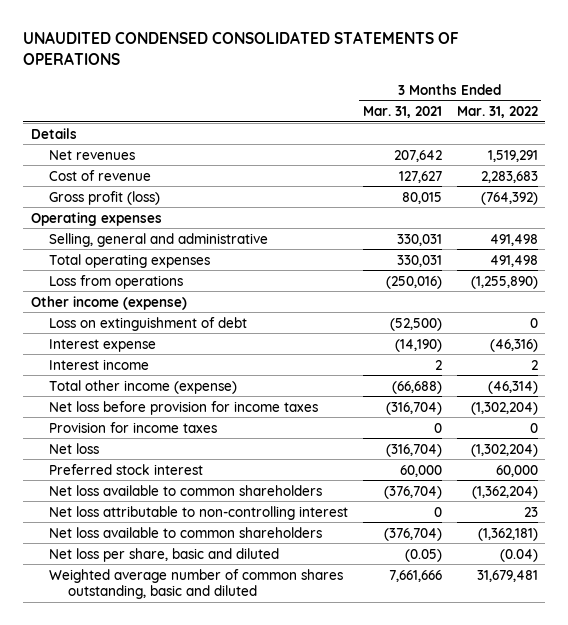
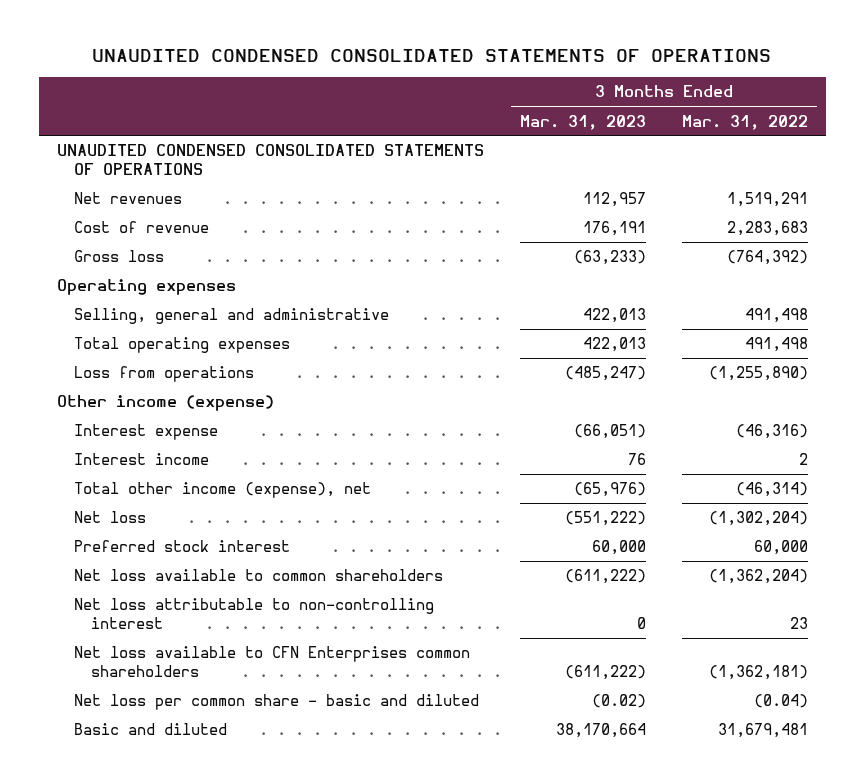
[363,105,443,118] Mar. 31, 2021 -> none
none -> [519,114,646,130] Mar. 31, 2023
[30,127,77,139] Details -> none
none -> [56,144,484,176] UNAUDITED CONDENSED CONSOLIDATED STATEMENTS OF OPERATIONS
[49,190,161,205] Gross profit (loss) -> [73,250,164,263] Gross loss
[49,316,248,331] Loss on extinguishment of debt -> none
[49,400,319,415] Net loss before provision for income taxes -> none
[49,421,218,433] Provision for income taxes -> none
[49,379,238,394] Total other income (expense) -> [73,482,371,499] Total other income (expense), net
[49,526,323,538] Net loss available to common shareholders -> [73,646,470,678] Net loss available to CFN Enterprises common shareholders
[49,547,280,562] Net loss per share, basic and diluted -> [73,694,479,711] Net loss per common share - basic and diluted
[49,568,344,599] Weighted average number of common shares outstanding, basic and diluted -> [73,723,227,736] Basic and diluted

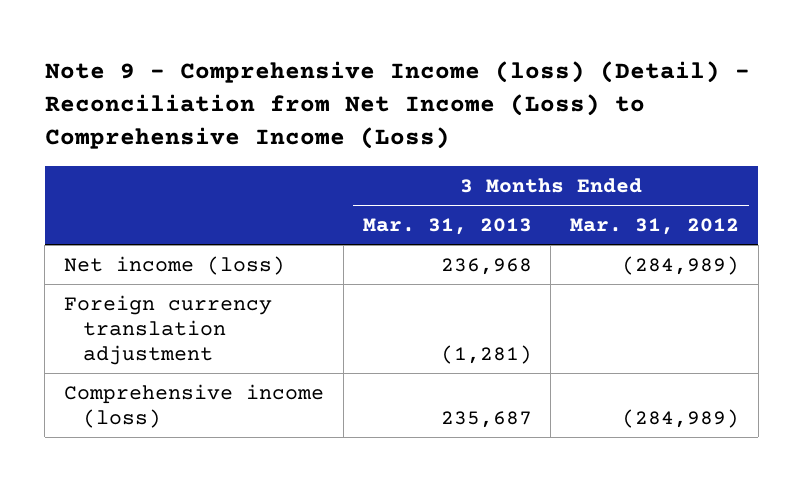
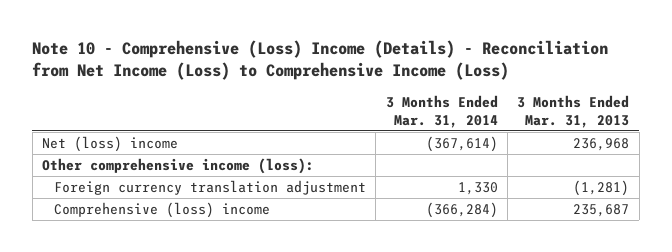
[44,61,750,150] Note 9 - Comprehensive Income (loss) (Detail) - Reconciliation from Net Income (Loss) to Comprehensive Income (Loss) -> [32,40,609,81] Note 10 - Comprehensive (Loss) Income (Details) - Reconciliation from Net Income (Loss) to Comprehensive Income (Loss)
[570,217,740,235] Mar. 31, 2012 -> none
none -> [385,94,498,128] 3 Months Ended Mar. 31, 2014
[64,255,286,275] Net income (loss) -> [42,136,179,153] Net (loss) income
none -> [42,158,315,175] Other comprehensive income (loss):
[64,383,325,428] Comprehensive income (loss) -> [53,202,270,219] Comprehensive (loss) income

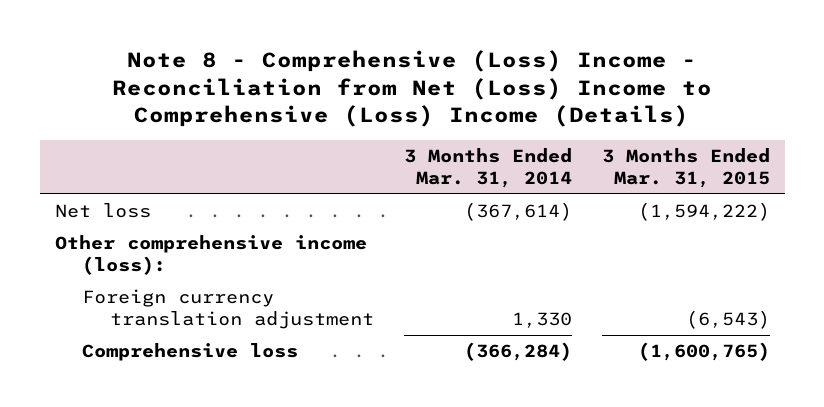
[32,40,609,81] Note 10 - Comprehensive (Loss) Income (Details) - Reconciliation from Net Income (Loss) to Comprehensive Income (Loss) -> [112,50,713,128] Note 8 - Comprehensive (Loss) Income - Reconciliation from Net (Loss) Income to Comprehensive (Loss) Income (Details)
[517,94,630,128] 3 Months Ended Mar. 31, 2013 -> none
none -> [601,148,770,189] 3 Months Ended Mar. 31, 2015
[42,136,179,153] Net (loss) income -> [54,203,151,219] Net loss
[53,202,270,219] Comprehensive (loss) income -> [82,343,299,362] Comprehensive loss

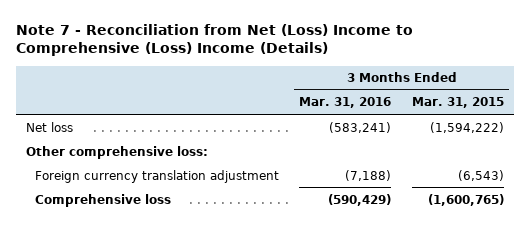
[112,50,713,128] Note 8 - Comprehensive (Loss) Income - Reconciliation from Net (Loss) Income to Comprehensive (Loss) Income (Details) -> [15,23,413,57] Note 7 - Reconciliation from Net (Loss) Income to Comprehensive (Loss) Income (Details)
[403,148,572,189] 3 Months Ended Mar. 31, 2014 -> none
none -> [299,97,392,109] Mar. 31, 2016
[54,235,367,275] Other comprehensive income (loss): -> [26,145,209,159] Other comprehensive loss:

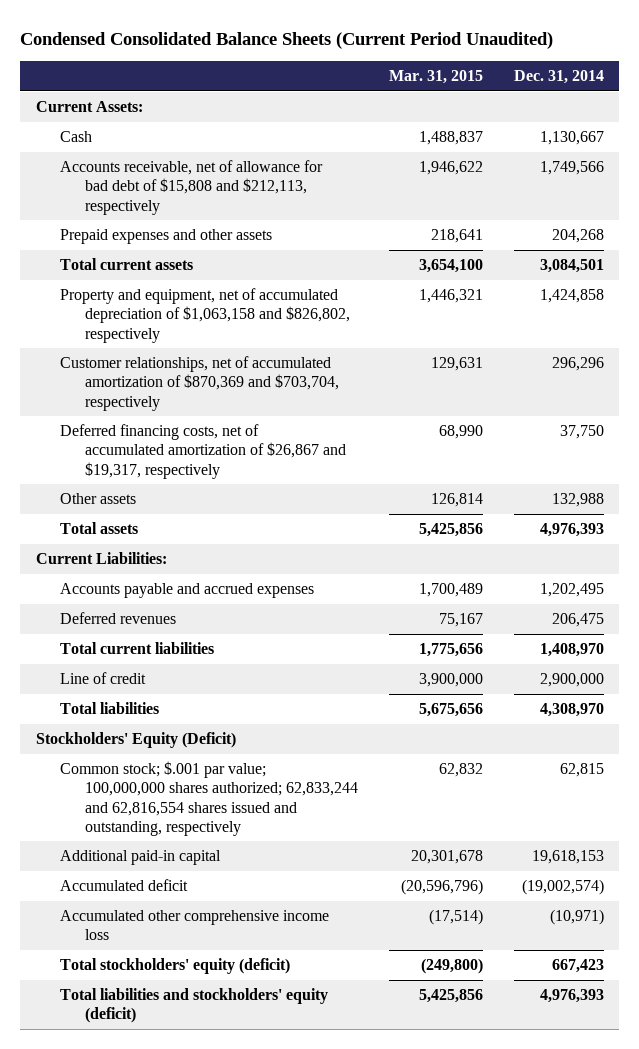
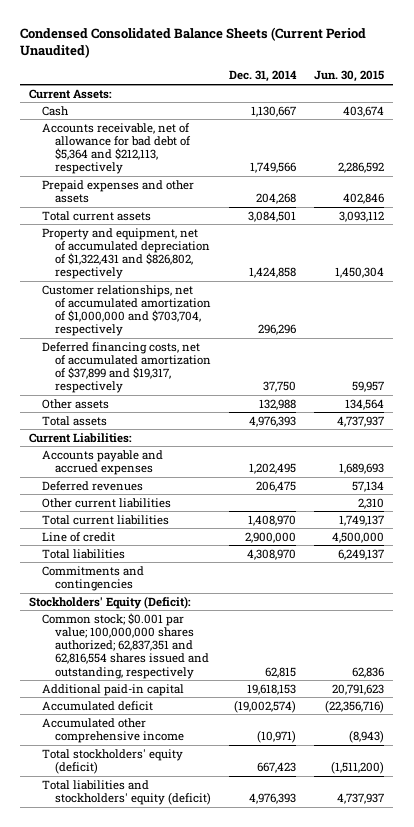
[388,70,483,85] Mar. 31, 2015 -> none
none -> [314,70,385,83] Jun. 30, 2015
[60,160,324,215] Accounts receivable, net of allowance for bad debt of $15,808 and $212,113, respectively -> [42,122,192,175] Accounts receivable, net of allowance for bad debt of $5,364 and $212,113, respectively
[60,288,351,343] Property and equipment, net of accumulated depreciation of $1,063,158 and $826,802, respectively -> [42,227,211,280] Property and equipment, net of accumulated depreciation of $1,322,431 and $826,802, respectively
[60,356,340,411] Customer relationships, net of accumulated amortization of $870,369 and $703,704, respectively -> [42,284,212,337] Customer relationships, net of accumulated amortization of $1,000,000 and $703,704, respectively
[60,424,347,479] Deferred financing costs, net of accumulated amortization of $26,867 and $19,317, respectively -> [42,341,212,394] Deferred financing costs, net of accumulated amortization of $37,899 and $19,317, respectively
none -> [42,497,172,508] Other current liabilities
none -> [42,565,145,591] Commitments and contingencies
[35,732,236,749] Stockholders' Equity (Deficit) -> [29,595,192,609] Stockholders' Equity (Deficit):
[60,761,359,836] Common stock; $.001 par value; 100,000,000 shares authorized; 62,833,244 and 62,816,554 shares issued and outstanding, respectively -> [42,612,210,679] Common stock; $0.001 par value; 100,000,000 shares authorized; 62,837,351 and 62,816,554 shares issued and outstanding, respectively
[60,910,330,941] Accumulated other comprehensive income loss -> [42,717,185,743] Accumulated other comprehensive income

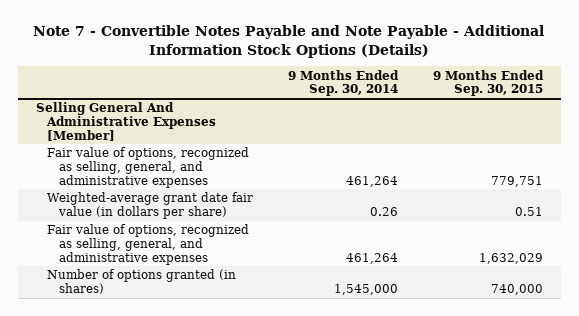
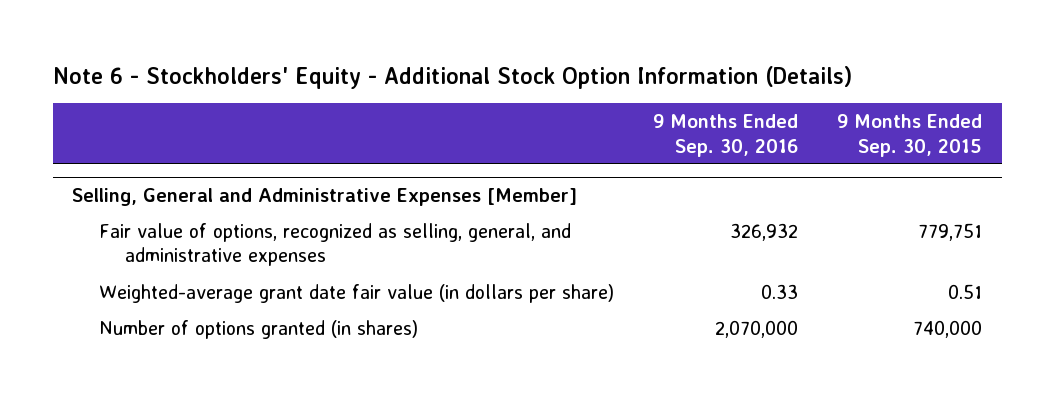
[33,25,545,58] Note 7 - Convertible Notes Payable and Note Payable - Additional Information Stock Options (Details) -> [52,65,852,89] Note 6 - Stockholders' Equity - Additional Stock Option Information (Details)
[288,69,400,97] 9 Months Ended Sep. 30, 2014 -> none
none -> [653,114,799,157] 9 Months Ended Sep. 30, 2016
[35,102,217,141] Selling General And Administrative Expenses [Member] -> [72,188,578,207] Selling, General and Administrative Expenses [Member]
[47,224,250,265] Fair value of options, recognized as selling, general, and administrative expenses -> none

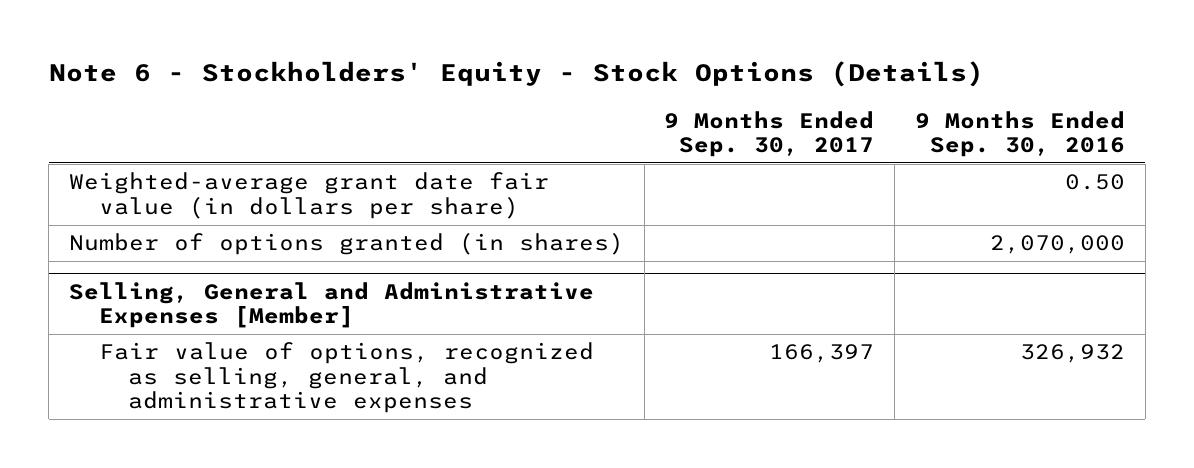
[52,65,852,89] Note 6 - Stockholders' Equity - Additional Stock Option Information (Details) -> [48,61,984,88] Note 6 - Stockholders' Equity - Stock Options (Details)
[837,114,983,157] 9 Months Ended Sep. 30, 2015 -> none
none -> [664,110,875,158] 9 Months Ended Sep. 30, 2017
none -> [69,172,550,219] Weighted-average grant date fair value (in dollars per share)
none -> [69,232,625,256] Number of options granted (in shares)
[98,283,614,303] Weighted-average grant date fair value (in dollars per share) -> none
[98,319,418,339] Number of options granted (in shares) -> none

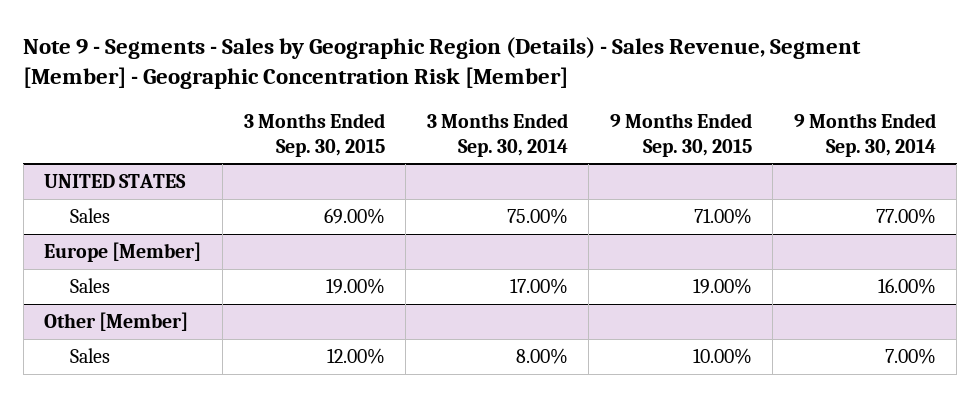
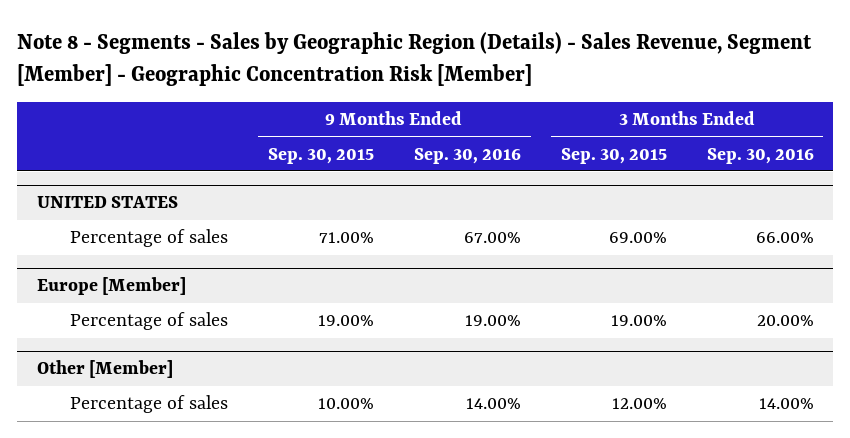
[23,36,862,90] Note 9 - Segments - Sales by Geographic Region (Details) - Sales Revenue, Segment [Member] - Geographic Concentration Risk [Member] -> [16,31,812,87] Note 8 - Segments - Sales by Geographic Region (Details) - Sales Revenue, Segment [Member] - Geographic Concentration Risk [Member]
[426,113,568,157] 3 Months Ended Sep. 30, 2014 -> none
[793,113,936,157] 9 Months Ended Sep. 30, 2014 -> none
none -> [413,147,521,164] Sep. 30, 2016
none -> [706,147,814,164] Sep. 30, 2016
[69,207,110,223] Sales -> [69,229,228,248] Percentage of sales
[69,277,110,293] Sales -> [69,312,228,331] Percentage of sales
[69,347,110,363] Sales -> [69,395,228,414] Percentage of sales

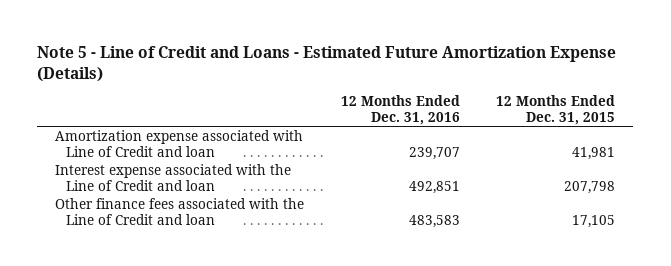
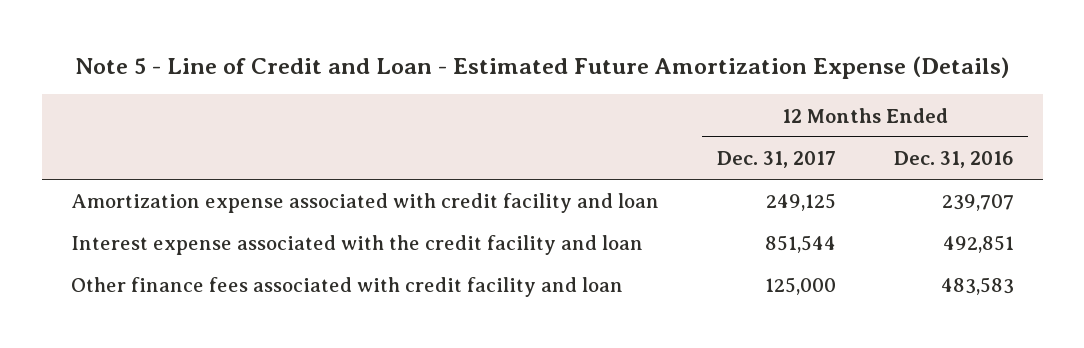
[37,45,617,82] Note 5 - Line of Credit and Loans - Estimated Future Amortization Expense (Details) -> [75,55,1010,79] Note 5 - Line of Credit and Loan - Estimated Future Amortization Expense (Details)
[496,95,616,125] 12 Months Ended Dec. 31, 2015 -> none
none -> [716,150,836,168] Dec. 31, 2017
[55,130,304,157] Amortization expense associated with Line of Credit and loan -> [70,193,659,214] Amortization expense associated with credit facility and loan
[55,164,292,191] Interest expense associated with the Line of Credit and loan -> [70,235,643,256] Interest expense associated with the credit facility and loan
[55,198,305,225] Other finance fees associated with the Line of Credit and loan -> [70,277,623,298] Other finance fees associated with credit facility and loan

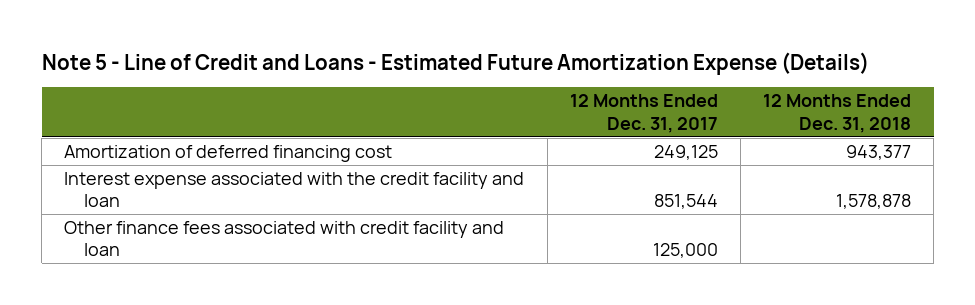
[75,55,1010,79] Note 5 - Line of Credit and Loan - Estimated Future Amortization Expense (Details) -> [41,51,869,75] Note 5 - Line of Credit and Loans - Estimated Future Amortization Expense (Details)
[893,150,1014,168] Dec. 31, 2016 -> none
none -> [762,94,911,133] 12 Months Ended Dec. 31, 2018
[70,193,659,214] Amortization expense associated with credit facility and loan -> [64,145,393,163] Amortization of deferred financing cost

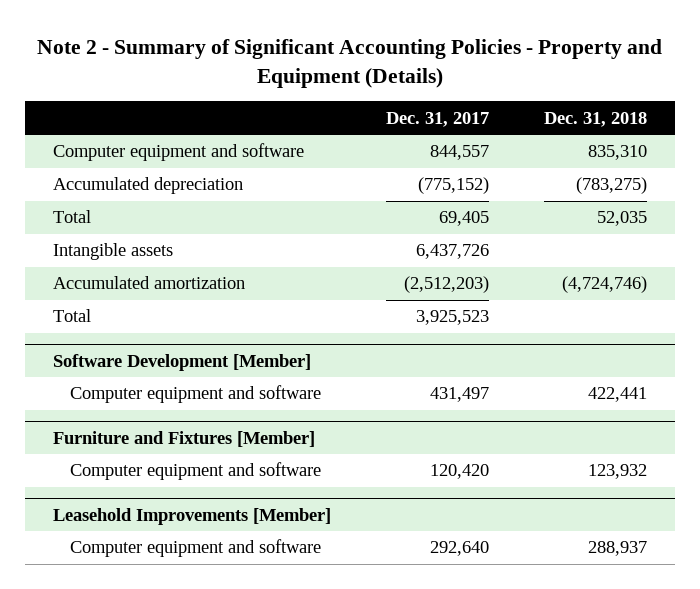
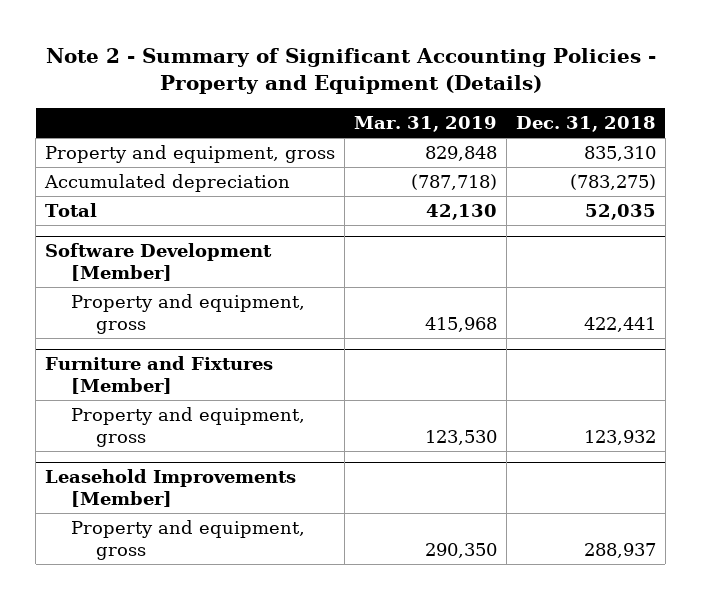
[386,111,490,127] Dec. 31, 2017 -> none
none -> [354,115,498,132] Mar. 31, 2019
[52,143,304,162] Computer equipment and software -> [45,144,336,163] Property and equipment, gross
[52,243,173,261] Intangible assets -> none
[52,276,245,290] Accumulated amortization -> none
[52,309,91,323] Total -> none
[69,385,321,404] Computer equipment and software -> [70,293,305,335] Property and equipment, gross
[69,462,321,481] Computer equipment and software -> [70,406,305,448] Property and equipment, gross
[69,539,321,558] Computer equipment and software -> [70,519,305,561] Property and equipment, gross

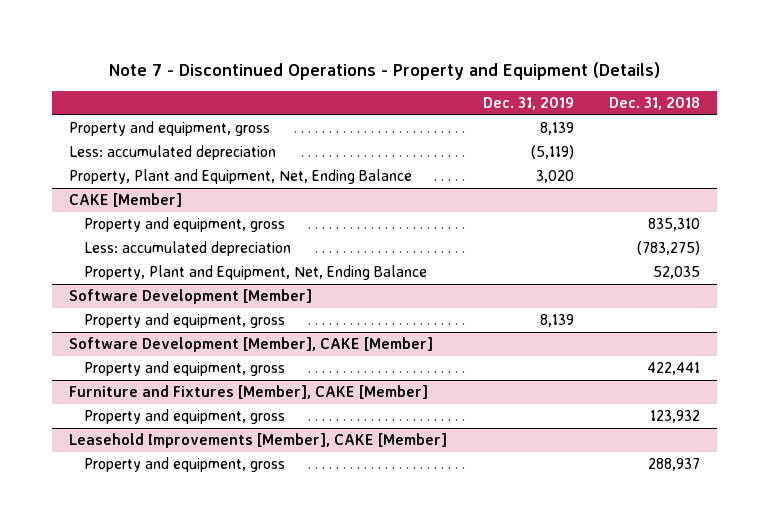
[45,48,656,95] Note 2 - Summary of Significant Accounting Policies - Property and Equipment (Details) -> [108,61,660,80] Note 7 - Discontinued Operations - Property and Equipment (Details)
[354,115,498,132] Mar. 31, 2019 -> none
none -> [482,96,574,110] Dec. 31, 2019
none -> [69,121,271,137] Property and equipment, gross
none -> [69,145,277,161] Less: accumulated depreciation
none -> [69,169,413,185] Property, Plant and Equipment, Net, Ending Balance
none -> [69,193,183,208] CAKE [Member]
[44,173,291,192] Accumulated depreciation -> [84,241,292,257] Less: accumulated depreciation
[45,202,98,217] Total -> [84,265,428,281] Property, Plant and Equipment, Net, Ending Balance
none -> [84,313,286,329] Property and equipment, gross
none -> [69,337,434,353] Software Development [Member], CAKE [Member]
[45,356,274,395] Furniture and Fixtures [Member] -> [69,385,429,400] Furniture and Fixtures [Member], CAKE [Member]
[45,469,297,508] Leasehold Improvements [Member] -> [69,433,448,449] Leasehold Improvements [Member], CAKE [Member]

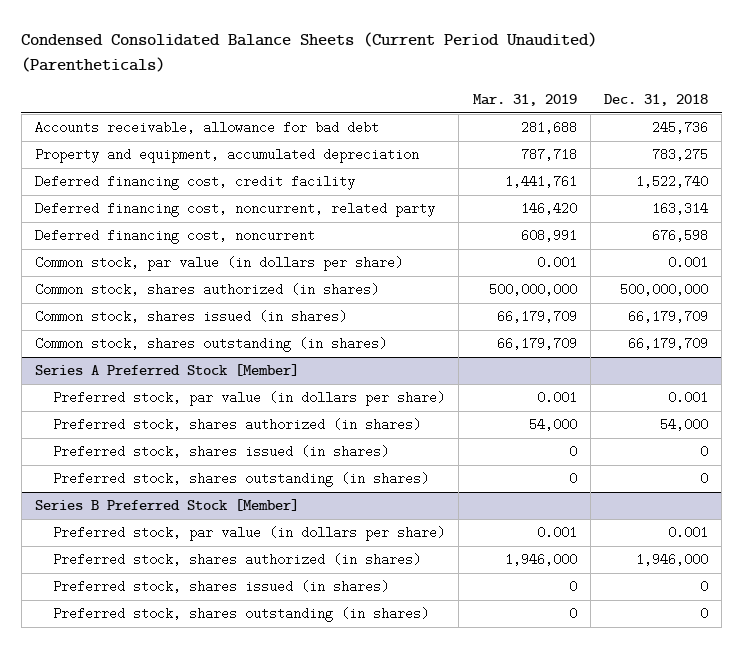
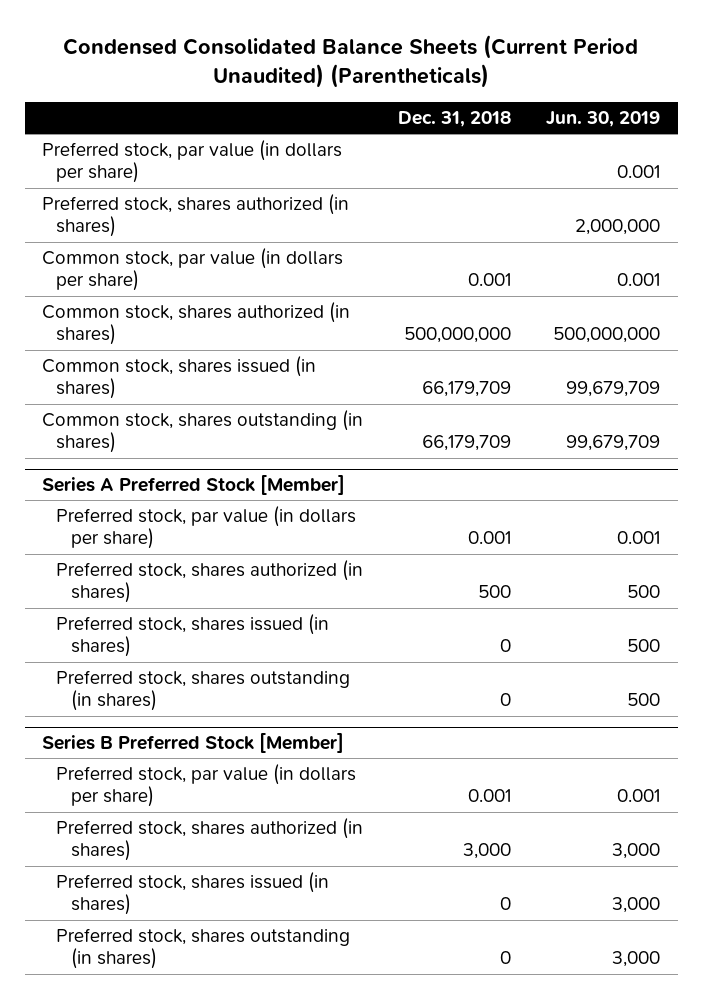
[472,93,577,106] Mar. 31, 2019 -> none
none -> [546,111,661,128] Jun. 30, 2019
[34,121,379,135] Accounts receivable, allowance for bad debt -> none
[34,148,419,164] Property and equipment, accumulated depreciation -> none
[34,175,355,191] Deferred financing cost, credit facility -> none
[34,202,435,218] Deferred financing cost, noncurrent, related party -> none
[34,229,315,245] Deferred financing cost, noncurrent -> none
none -> [42,140,343,184] Preferred stock, par value (in dollars per share)
none -> [42,194,350,238] Preferred stock, shares authorized (in shares)
[660,418,709,432] 54,000 -> [478,585,512,599] 500
[636,553,709,567] 1,946,000 -> [463,843,512,860] 3,000

